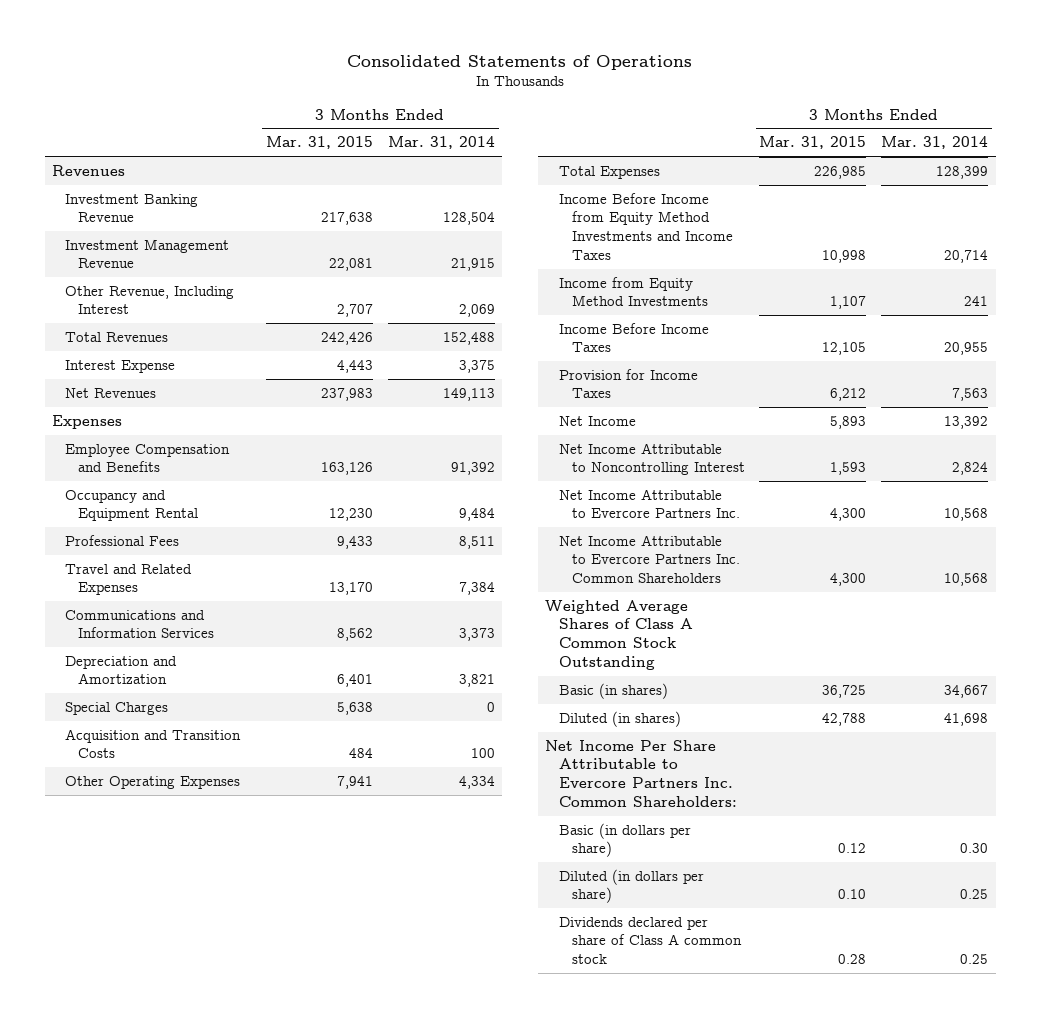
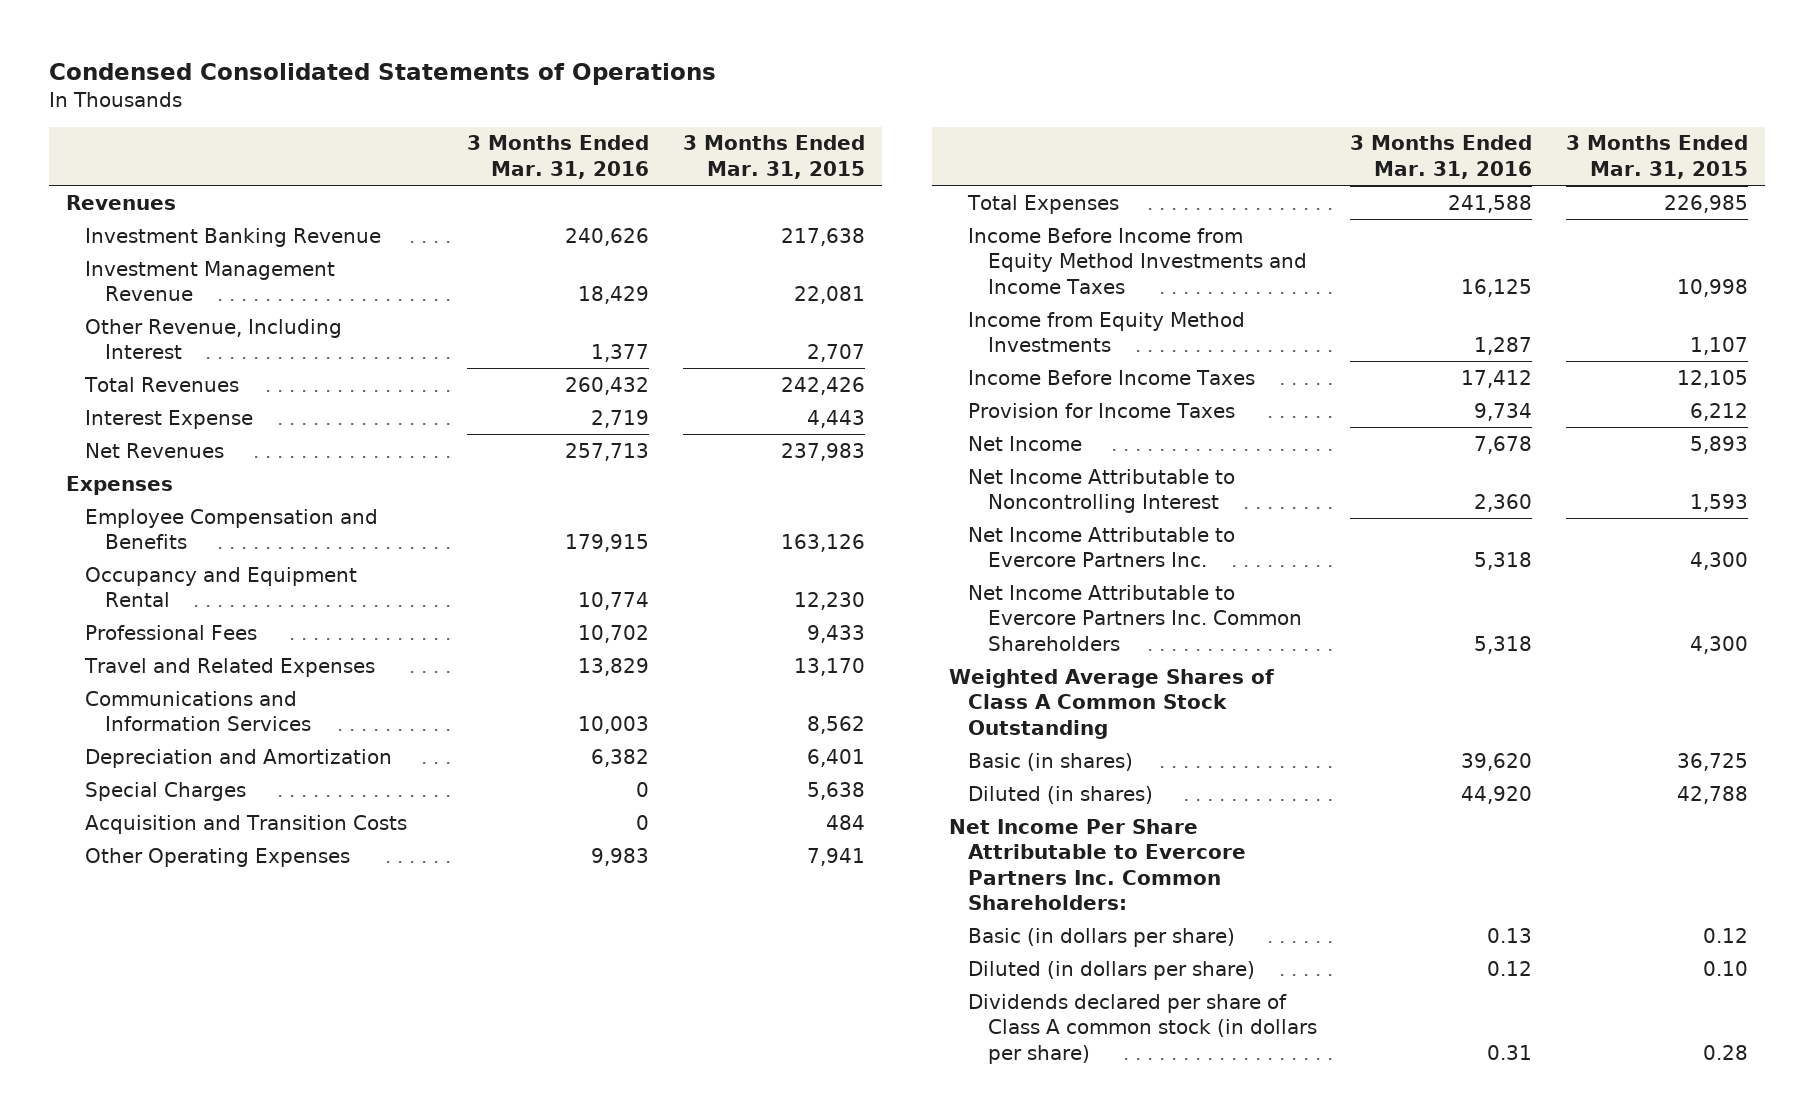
[347,55,693,71] Consolidated Statements of Operations -> [48,62,716,85] Condensed Consolidated Statements of Operations
[387,136,495,150] Mar. 31, 2014 -> none
none -> [467,135,650,179] 3 Months Ended Mar. 31, 2016
[558,916,742,965] Dividends declared per share of Class A common stock -> [968,993,1317,1064] Dividends declared per share of Class A common stock (in dollars per share)

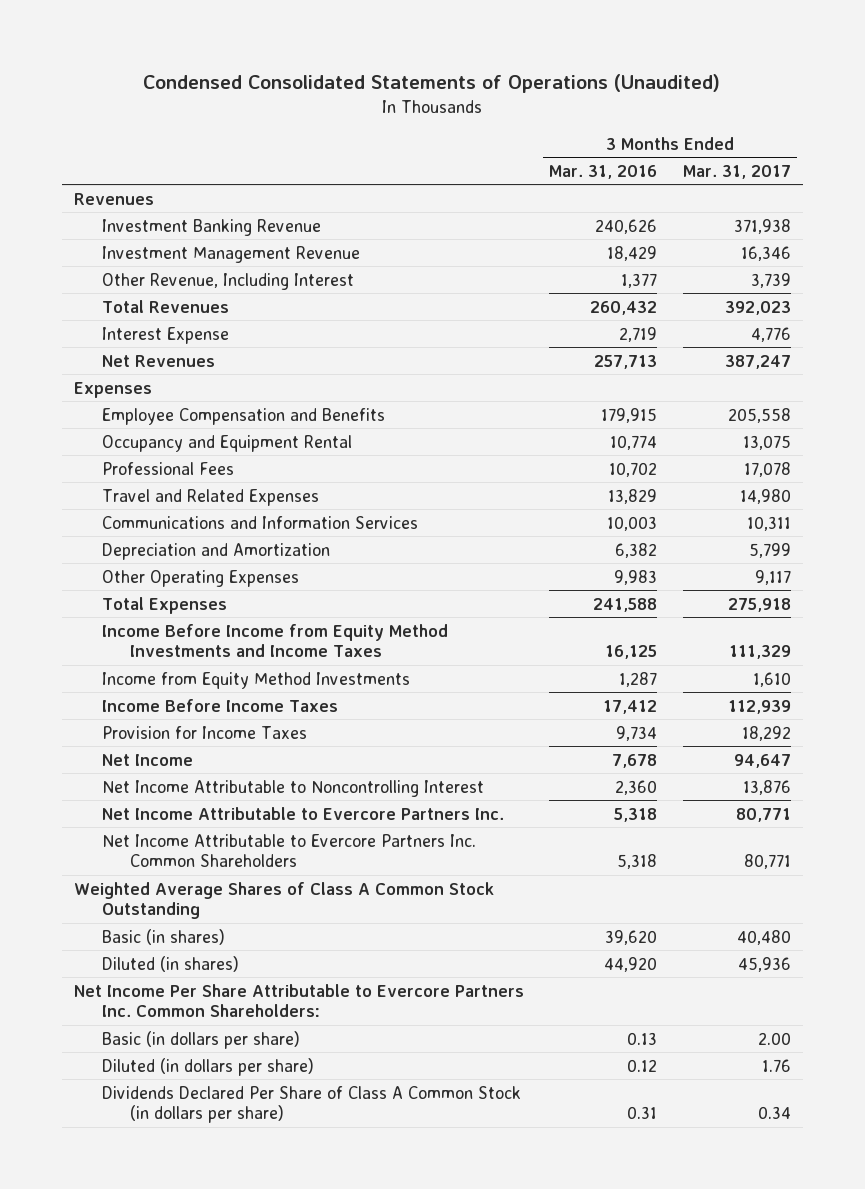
[48,62,716,85] Condensed Consolidated Statements of Operations -> [143,73,721,93] Condensed Consolidated Statements of Operations (Unaudited)
[683,135,866,179] 3 Months Ended Mar. 31, 2015 -> none
none -> [682,164,791,179] Mar. 31, 2017
[85,781,247,801] Special Charges -> none
[85,814,408,834] Acquisition and Transition Costs -> none
[968,993,1317,1064] Dividends declared per share of Class A common stock (in dollars per share) -> [102,1085,522,1124] Dividends Declared Per Share of Class A Common Stock (in dollars per share)

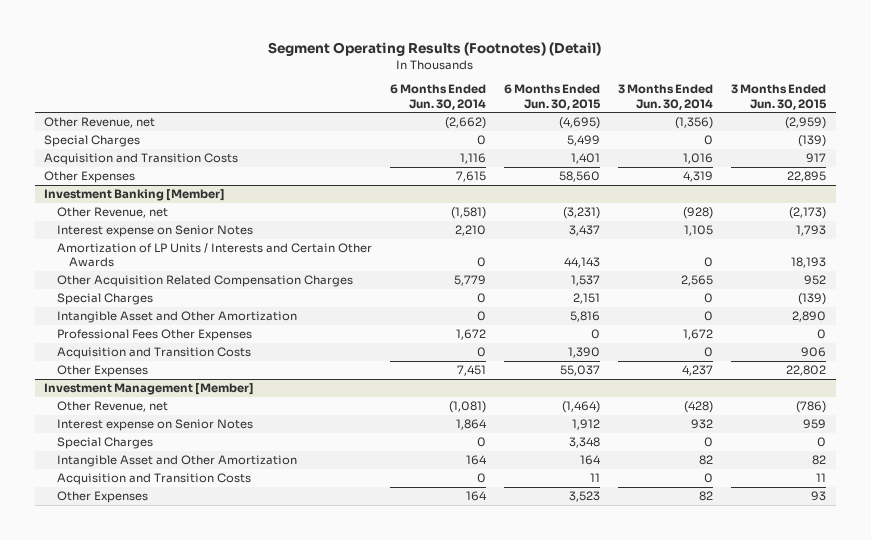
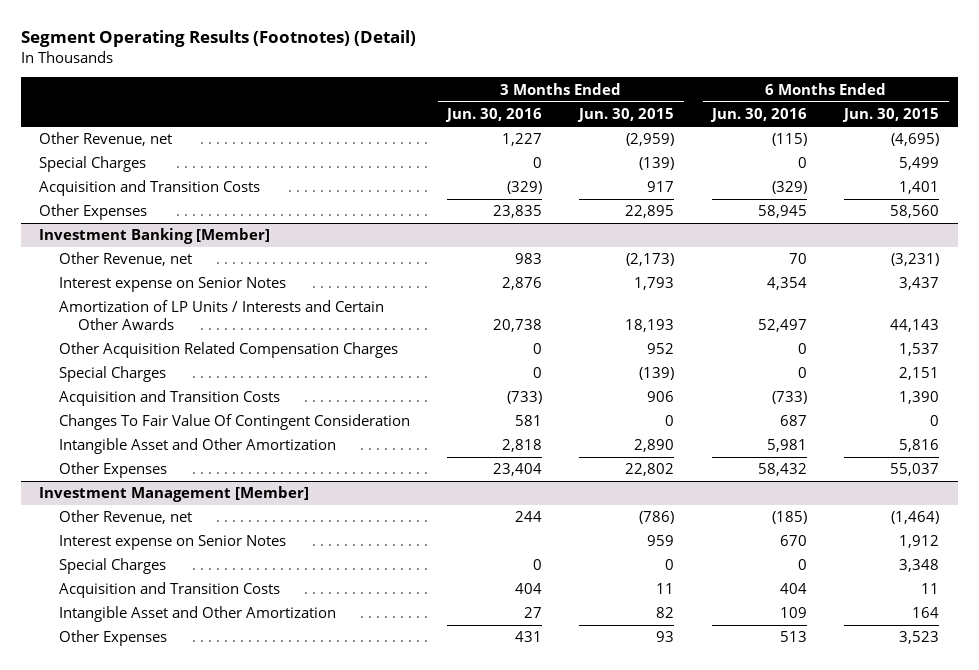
[390,84,487,110] 6 Months Ended Jun. 30, 2014 -> none
[618,84,714,110] 3 Months Ended Jun. 30, 2014 -> none
none -> [445,108,543,123] Jun. 30, 2016
none -> [709,108,807,123] Jun. 30, 2016
[56,329,252,342] Professional Fees Other Expenses -> none
none -> [58,414,410,431] Changes To Fair Value Of Contingent Consideration
[56,311,297,324] Intangible Asset and Other Amortization -> [58,438,336,455] Intangible Asset and Other Amortization
[56,455,297,468] Intangible Asset and Other Amortization -> [58,606,336,623] Intangible Asset and Other Amortization

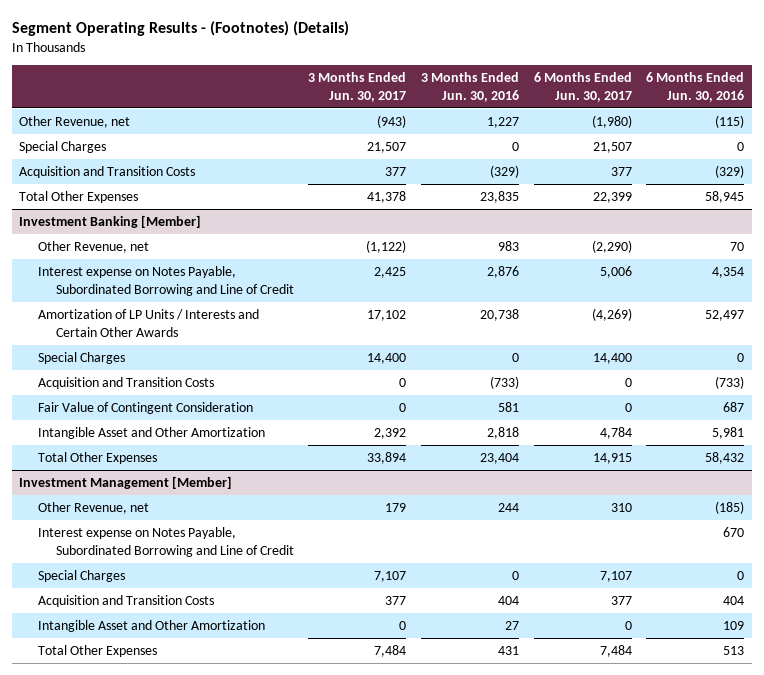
[20,30,416,48] Segment Operating Results (Footnotes) (Detail) -> [11,21,349,37] Segment Operating Results - (Footnotes) (Details)
[577,108,675,123] Jun. 30, 2015 -> none
[842,108,940,123] Jun. 30, 2015 -> none
none -> [308,72,407,102] 3 Months Ended Jun. 30, 2017
none -> [533,72,632,102] 6 Months Ended Jun. 30, 2017
[39,204,148,221] Other Expenses -> [19,190,139,203] Total Other Expenses
[58,277,286,293] Interest expense on Senior Notes -> [37,265,294,296] Interest expense on Notes Payable, Subordinated Borrowing and Line of Credit
[58,342,398,359] Other Acquisition Related Compensation Charges -> none
[58,414,410,431] Changes To Fair Value Of Contingent Consideration -> [37,401,253,414] Fair Value of Contingent Consideration
[58,462,167,479] Other Expenses -> [37,451,157,464] Total Other Expenses
[58,535,286,551] Interest expense on Senior Notes -> none
none -> [37,526,294,557] Interest expense on Notes Payable, Subordinated Borrowing and Line of Credit
[58,630,167,647] Other Expenses -> [37,644,157,657] Total Other Expenses

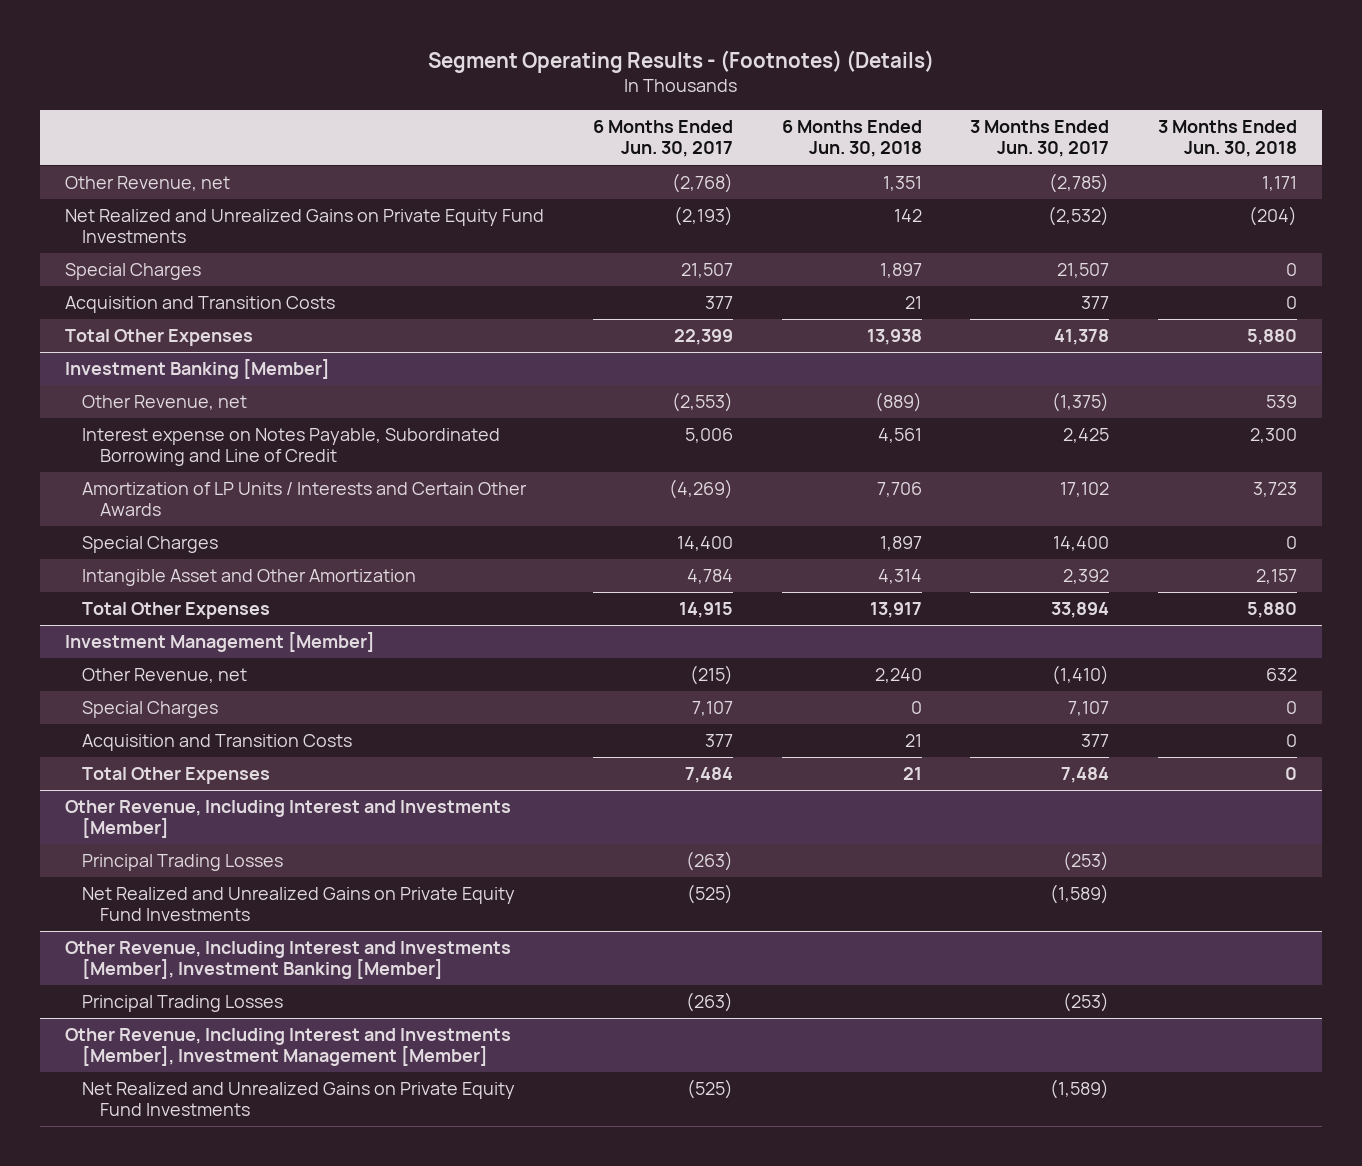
[421,72,520,102] 3 Months Ended Jun. 30, 2016 -> none
[646,72,745,102] 6 Months Ended Jun. 30, 2016 -> none
none -> [781,120,922,158] 6 Months Ended Jun. 30, 2018
none -> [1158,120,1298,158] 3 Months Ended Jun. 30, 2018
[377,114,407,128] (943) -> [1049,173,1110,194] (2,785)
[591,114,632,128] (1,980) -> [671,173,733,194] (2,768)
none -> [64,209,544,244] Net Realized and Unrealized Gains on Private Equity Fund Investments
[366,239,407,253] (1,122) -> [1052,392,1110,413] (1,375)
[591,239,632,253] (2,290) -> [671,392,733,413] (2,553)
[37,376,214,389] Acquisition and Transition Costs -> none
[37,401,253,414] Fair Value of Contingent Consideration -> none
[37,526,294,557] Interest expense on Notes Payable, Subordinated Borrowing and Line of Credit -> none
[385,502,407,512] 179 -> [1052,665,1110,686] (1,410)
[610,502,632,512] 310 -> [689,665,733,686] (215)
[37,619,265,632] Intangible Asset and Other Amortization -> none
none -> [64,800,511,839] Other Revenue, Including Interest and Investments [Member]
none -> [82,854,284,872] Principal Trading Losses
none -> [82,887,516,922] Net Realized and Unrealized Gains on Private Equity Fund Investments
none -> [64,941,511,980] Other Revenue, Including Interest and Investments [Member], Investment Banking [Member]
none -> [82,995,284,1013] Principal Trading Losses
none -> [64,1028,511,1067] Other Revenue, Including Interest and Investments [Member], Investment Management [Member]
none -> [82,1082,516,1117] Net Realized and Unrealized Gains on Private Equity Fund Investments

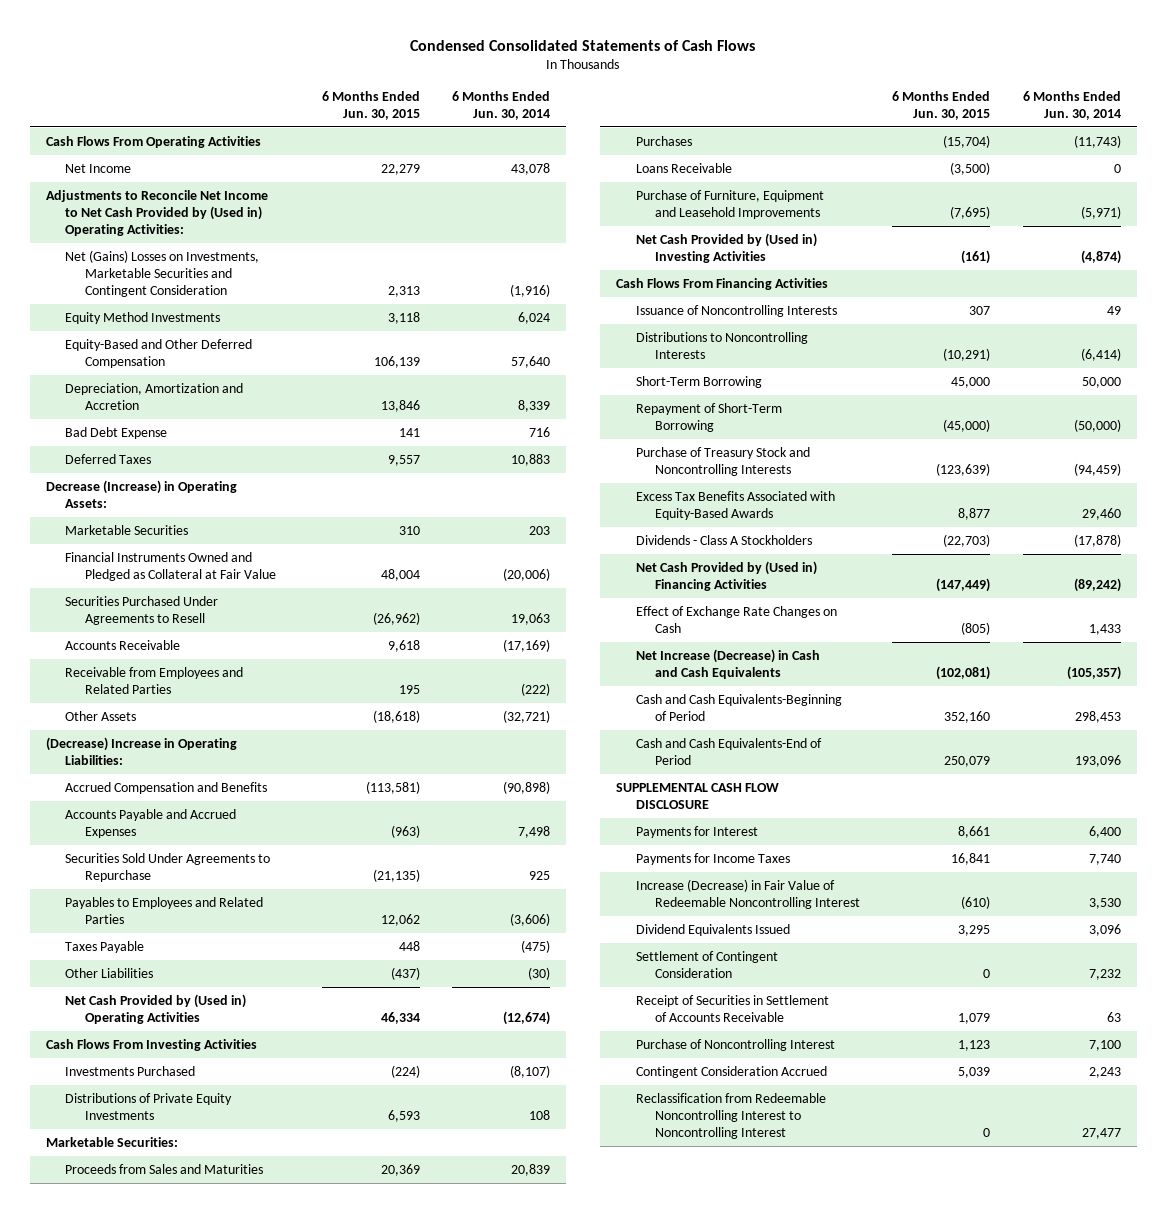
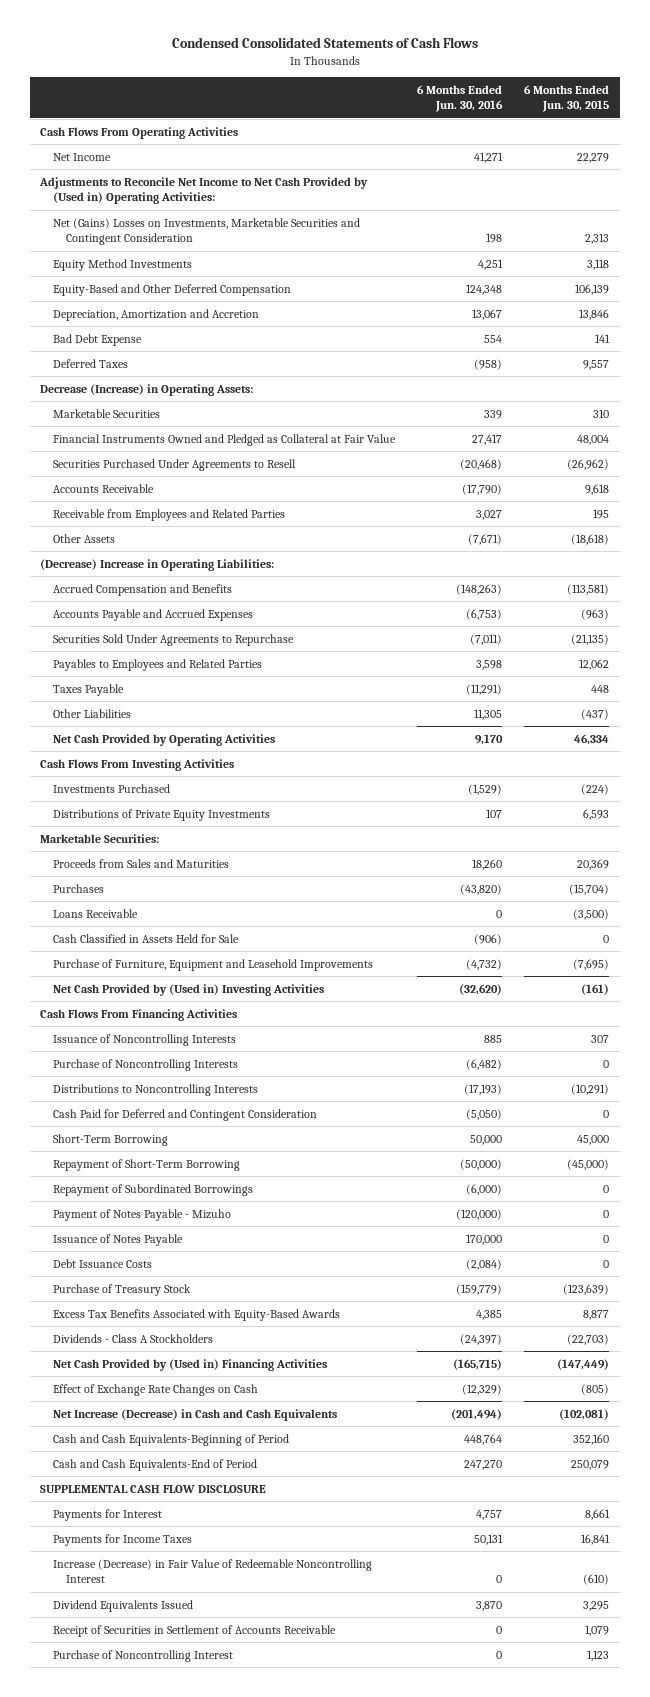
[452,90,551,120] 6 Months Ended Jun. 30, 2014 -> none
none -> [417,84,504,113] 6 Months Ended Jun. 30, 2016
[65,993,247,1024] Net Cash Provided by (Used in) Operating Activities -> [53,733,276,746] Net Cash Provided by Operating Activities
none -> [53,933,240,943] Cash Classified in Assets Held for Sale
none -> [53,1058,239,1071] Purchase of Noncontrolling Interests
none -> [53,1108,318,1121] Cash Paid for Deferred and Contingent Consideration
none -> [53,1183,254,1196] Repayment of Subordinated Borrowings
none -> [53,1208,232,1221] Payment of Notes Payable - Mizuho
none -> [53,1233,184,1246] Issuance of Notes Payable
none -> [53,1258,153,1268] Debt Issuance Costs
[635,446,810,476] Purchase of Treasury Stock and Noncontrolling Interests -> [53,1283,192,1296] Purchase of Treasury Stock
[635,950,778,978] Settlement of Contingent Consideration -> none
[635,1065,827,1078] Contingent Consideration Accrued -> none
[635,1092,826,1140] Reclassification from Redeemable Noncontrolling Interest to Noncontrolling Interest -> none

